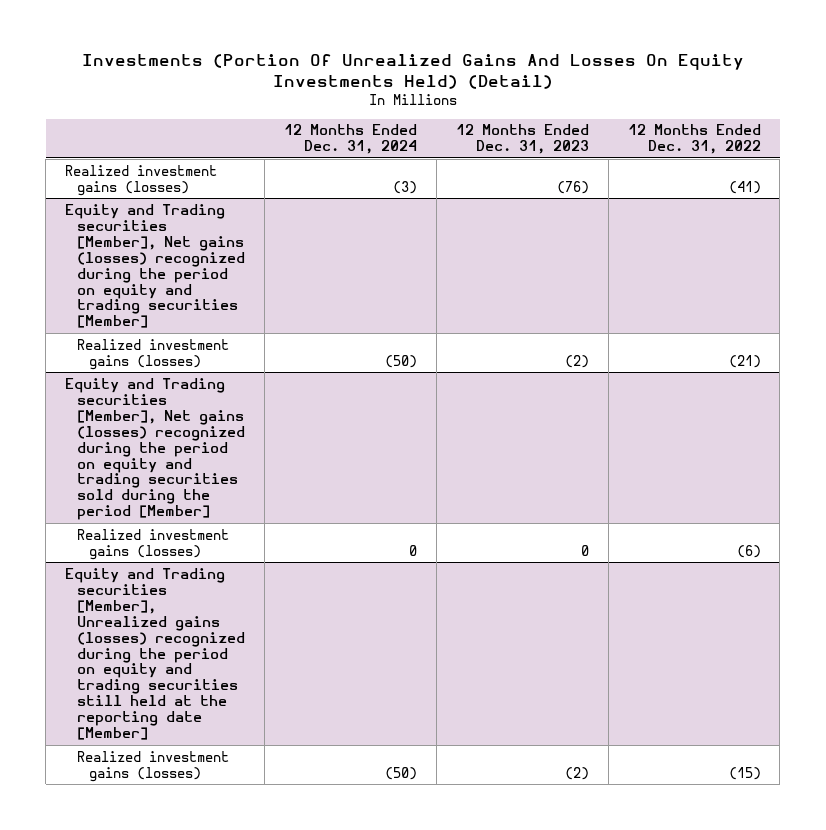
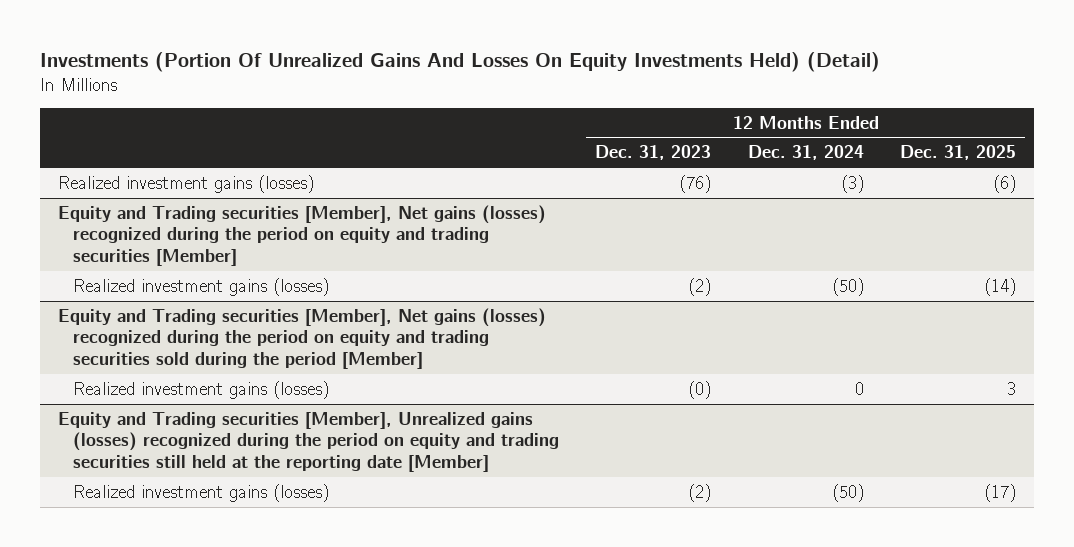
[627,124,761,155] 12 Months Ended Dec. 31, 2022 -> none
none -> [899,145,1016,161] Dec. 31, 2025
[580,544,589,556] 0 -> [688,380,712,399] (0)

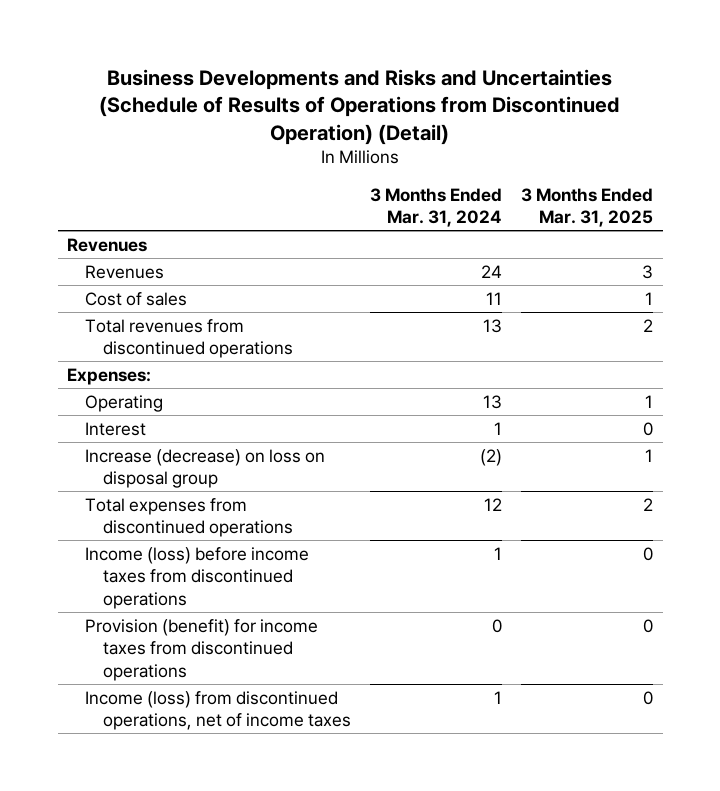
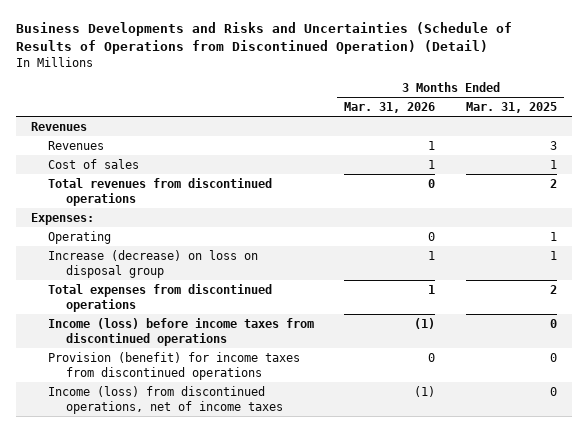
[370,187,503,228] 3 Months Ended Mar. 31, 2024 -> none
none -> [344,101,436,113] Mar. 31, 2026
[85,421,147,436] Interest -> none

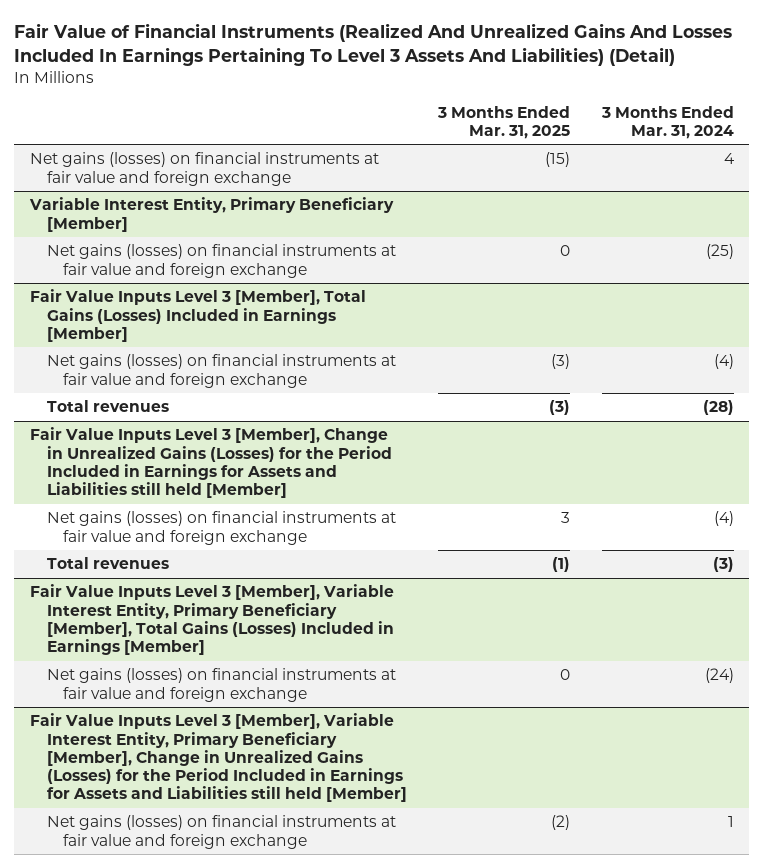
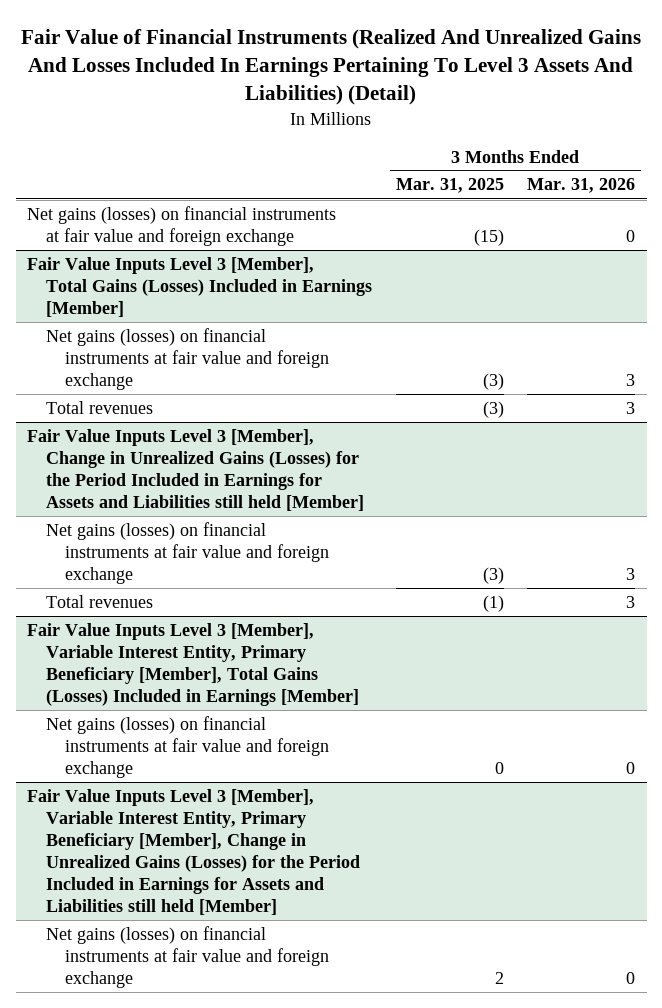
[600,105,734,139] 3 Months Ended Mar. 31, 2024 -> none
none -> [527,178,636,194] Mar. 31, 2026
[28,197,394,232] Variable Interest Entity, Primary Beneficiary [Member] -> none
[46,244,396,278] Net gains (losses) on financial instruments at fair value and foreign exchange -> none
[561,512,571,524] 3 -> [482,566,504,584] (3)
[551,815,571,831] (2) -> [494,971,504,984] 2

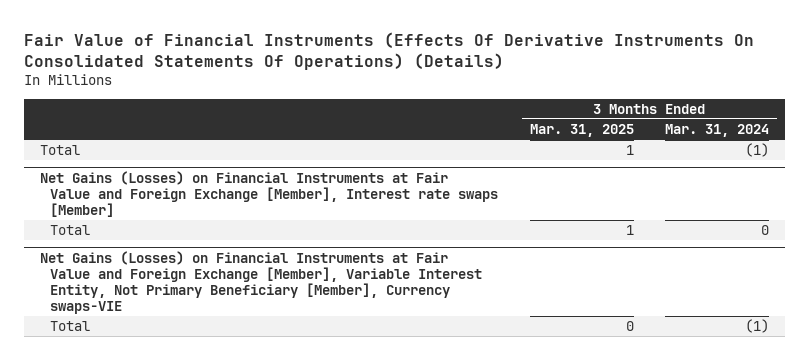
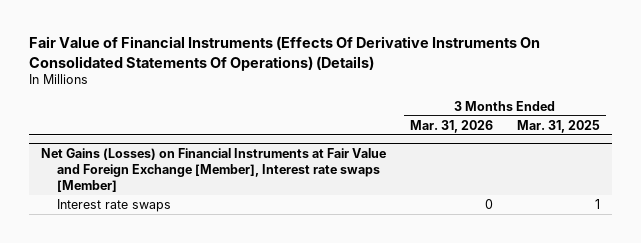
[665,124,770,138] Mar. 31, 2024 -> none
none -> [410,119,494,133] Mar. 31, 2026
[40,145,81,156] Total -> none
[40,251,483,314] Net Gains (Losses) on Financial Instruments at Fair Value and Foreign Exchange [Member], Variable Interest Entity, Not Primary Beneficiary [Member], Currency swaps-VIE -> none
[50,321,91,332] Total -> none
[50,225,91,236] Total -> [57,199,172,213] Interest rate swaps

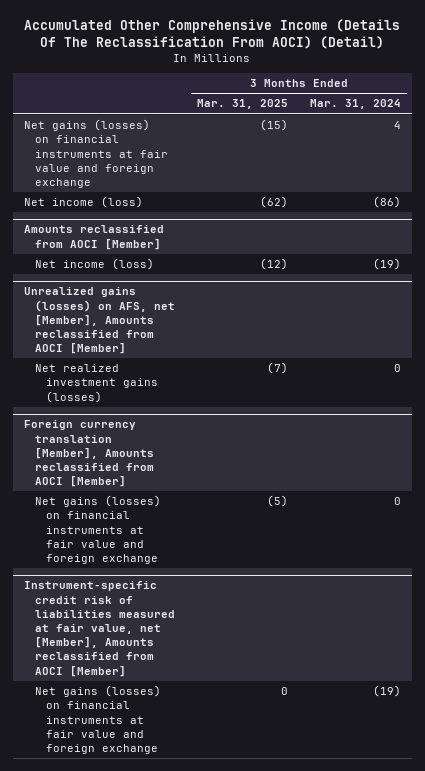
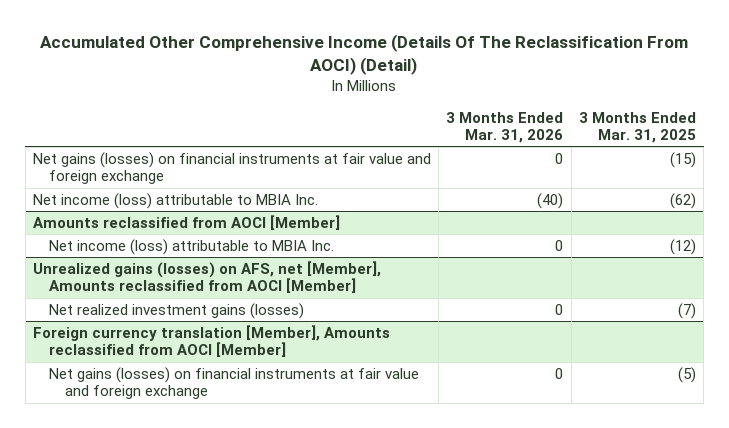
[309,99,401,110] Mar. 31, 2024 -> none
none -> [446,111,564,144] 3 Months Ended Mar. 31, 2026
[23,196,143,209] Net income (loss) -> [32,192,318,209] Net income (loss) attributable to MBIA Inc.
[34,258,154,271] Net income (loss) -> [48,238,334,255] Net income (loss) attributable to MBIA Inc.
[23,581,175,677] Instrument-specific credit risk of liabilities measured at fair value, net [Member], Amounts reclassified from AOCI [Member] -> none
[34,685,161,755] Net gains (losses) on financial instruments at fair value and foreign exchange -> none

